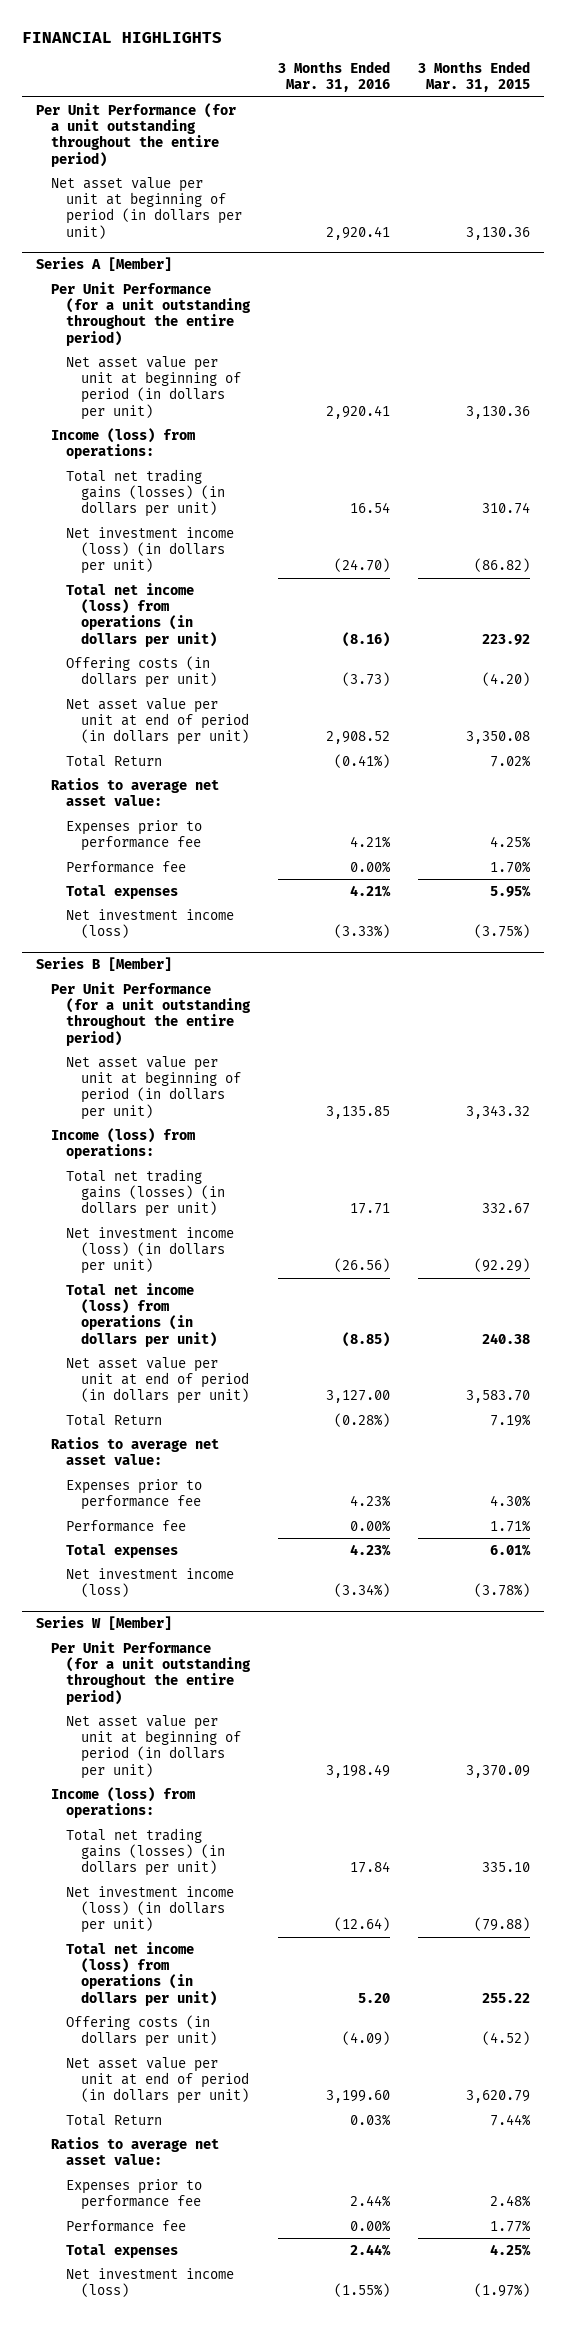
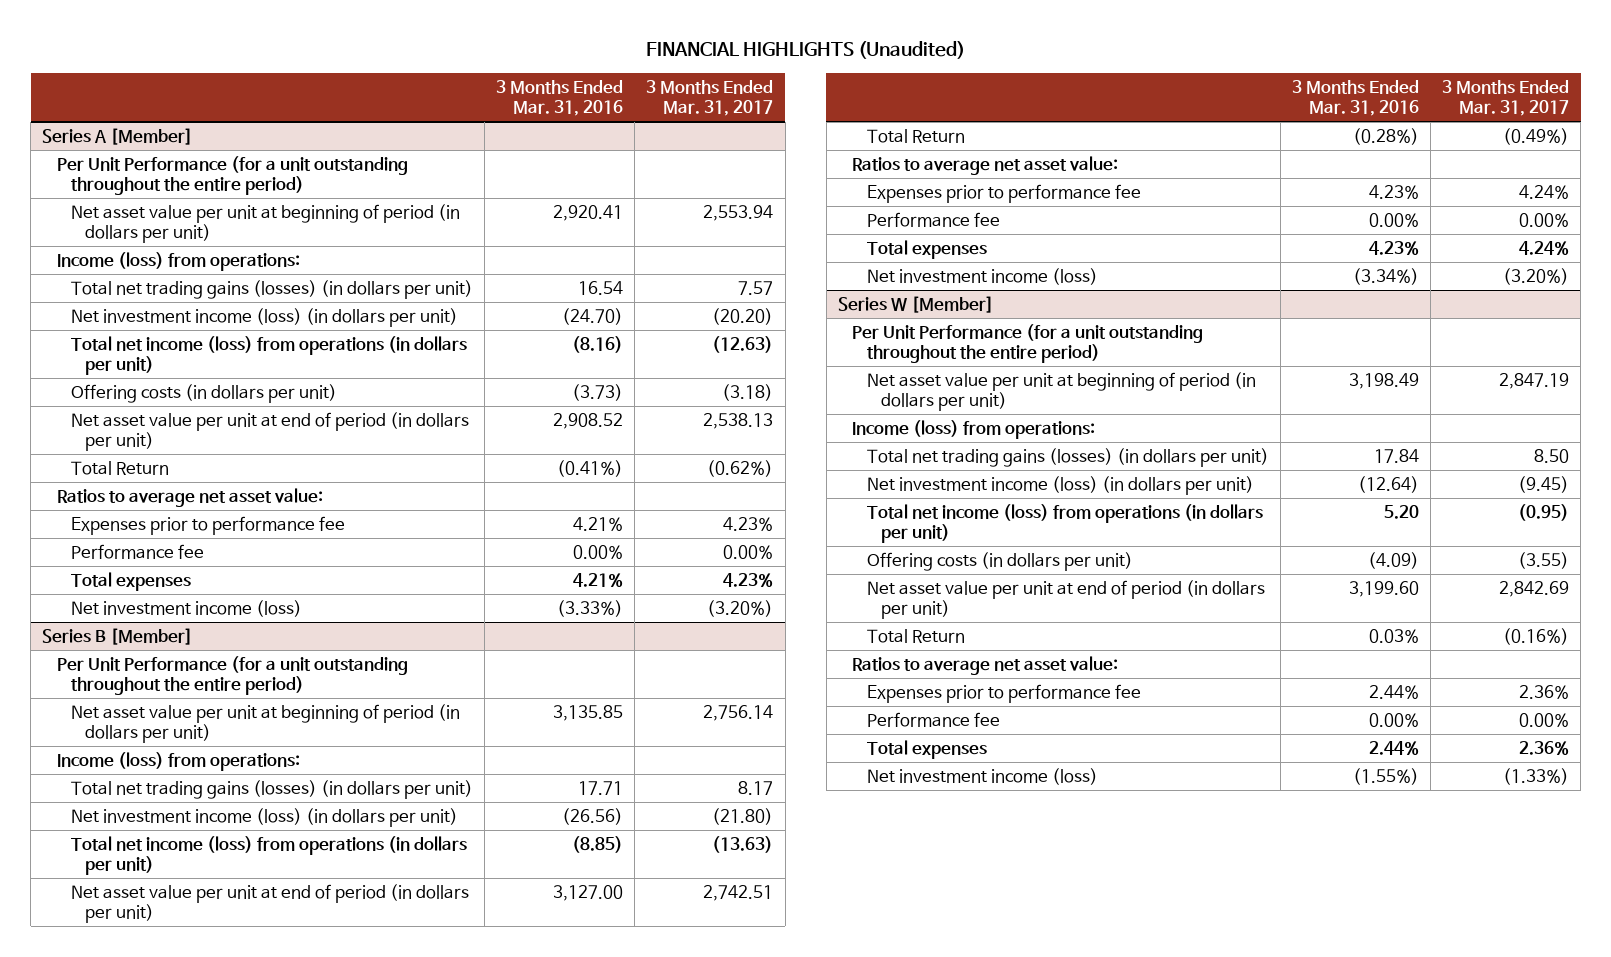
[21,31,222,43] FINANCIAL HIGHLIGHTS -> [645,41,965,60] FINANCIAL HIGHLIGHTS (Unaudited)
[418,60,531,93] 3 Months Ended Mar. 31, 2015 -> none
none -> [646,80,774,116] 3 Months Ended Mar. 31, 2017
[35,102,236,167] Per Unit Performance (for a unit outstanding throughout the entire period) -> none
[50,176,242,239] Net asset value per unit at beginning of period (in dollars per unit) -> none

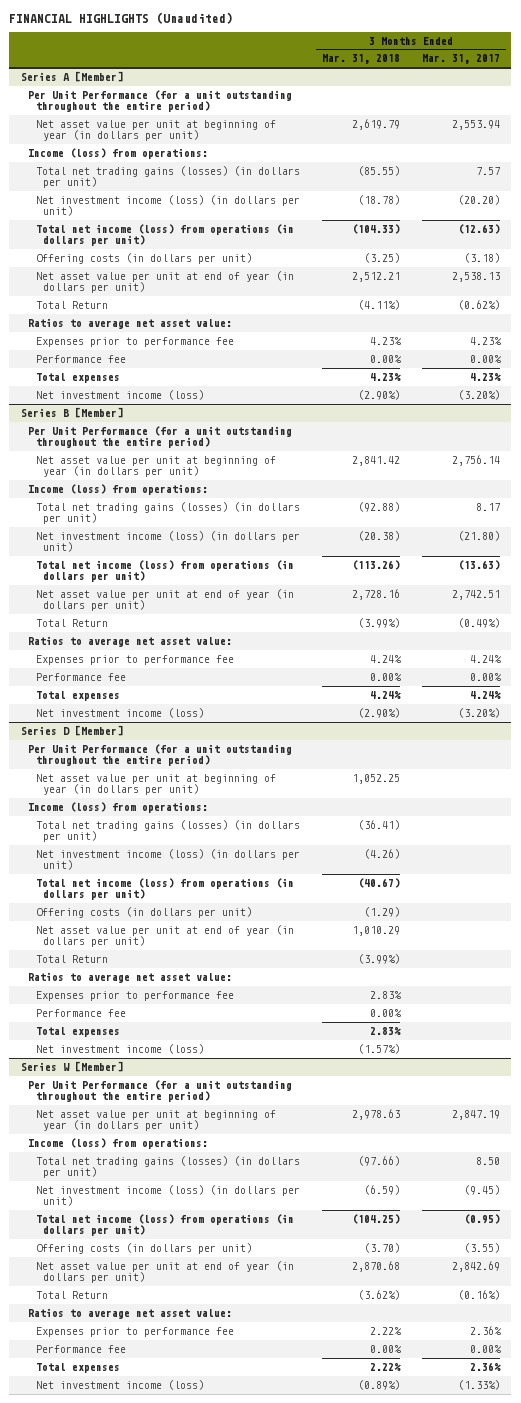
[496,80,624,116] 3 Months Ended Mar. 31, 2016 -> none
none -> [321,54,400,65] Mar. 31, 2018
[70,204,460,244] Net asset value per unit at beginning of period (in dollars per unit) -> [35,119,276,142] Net asset value per unit at beginning of year (in dollars per unit)
[70,412,469,452] Net asset value per unit at end of period (in dollars per unit) -> [35,270,294,294] Net asset value per unit at end of year (in dollars per unit)
[70,704,460,744] Net asset value per unit at beginning of period (in dollars per unit) -> [35,455,276,478] Net asset value per unit at beginning of year (in dollars per unit)
[70,884,469,924] Net asset value per unit at end of period (in dollars per unit) -> [35,588,294,612] Net asset value per unit at end of year (in dollars per unit)
none -> [20,724,123,736] Series D [Member]
none -> [28,743,293,767] Per Unit Performance (for a unit outstanding throughout the entire period)
none -> [35,773,276,796] Net asset value per unit at beginning of year (in dollars per unit)
none -> [28,801,209,813] Income (loss) from operations:
none -> [35,819,300,843] Total net trading gains (losses) (in dollars per unit)
none -> [35,848,300,871] Net investment income (loss) (in dollars per unit)
none -> [35,877,294,901] Total net income (loss) from operations (in dollars per unit)
none -> [35,906,252,918] Offering costs (in dollars per unit)
none -> [35,924,294,948] Net asset value per unit at end of year (in dollars per unit)
none -> [35,954,108,963] Total Return
none -> [28,971,233,983] Ratios to average net asset value:
none -> [35,990,234,1001] Expenses prior to performance fee
none -> [35,1008,126,1017] Performance fee
none -> [35,1026,120,1037] Total expenses
none -> [35,1043,204,1054] Net investment income (loss)
[866,372,1256,412] Net asset value per unit at beginning of period (in dollars per unit) -> [35,1109,276,1132] Net asset value per unit at beginning of year (in dollars per unit)
[866,580,1265,620] Net asset value per unit at end of period (in dollars per unit) -> [35,1260,294,1284] Net asset value per unit at end of year (in dollars per unit)

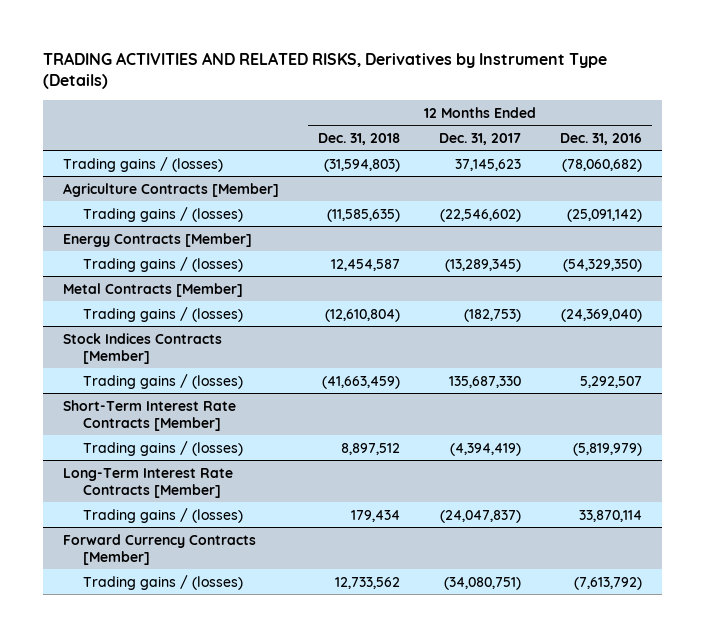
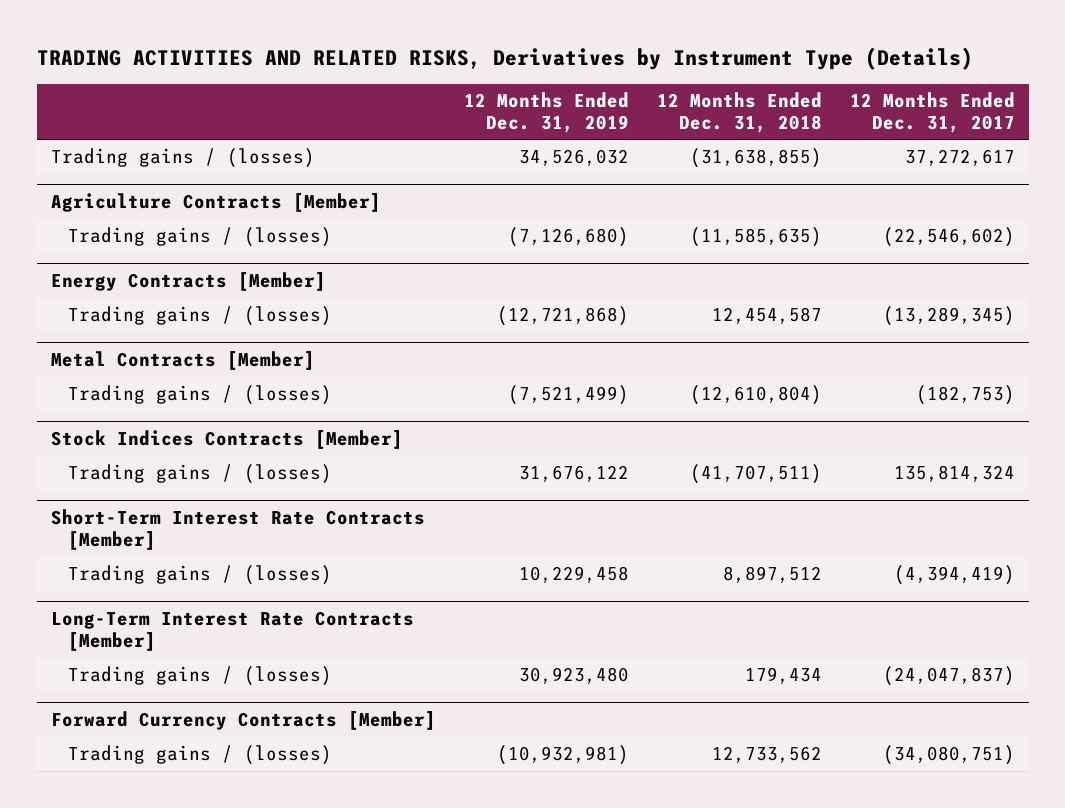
[559,132,642,145] Dec. 31, 2016 -> none
none -> [463,92,629,133] 12 Months Ended Dec. 31, 2019
[323,158,400,172] (31,594,803) -> [689,148,822,169] (31,638,855)
[454,158,521,171] 37,145,623 -> [904,149,1015,167] 37,272,617
[321,375,400,389] (41,663,459) -> [689,464,822,485] (41,707,511)
[448,375,521,388] 135,687,330 -> [893,465,1015,483] 135,814,324

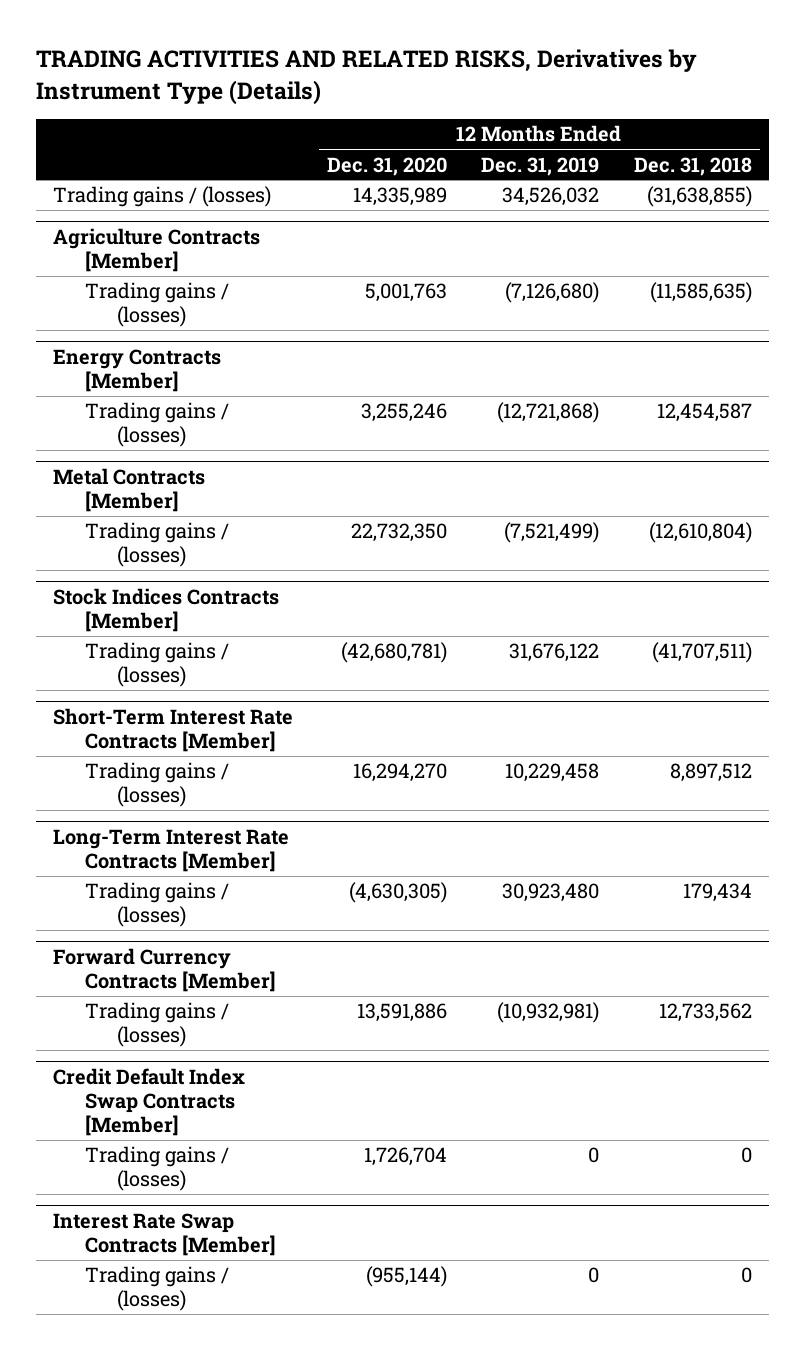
[849,92,1015,133] 12 Months Ended Dec. 31, 2017 -> none
none -> [327,156,448,176] Dec. 31, 2020
none -> [53,1068,246,1137] Credit Default Index Swap Contracts [Member]
none -> [85,1146,230,1192] Trading gains / (losses)
none -> [53,1213,277,1257] Interest Rate Swap Contracts [Member]
none -> [85,1266,230,1312] Trading gains / (losses)

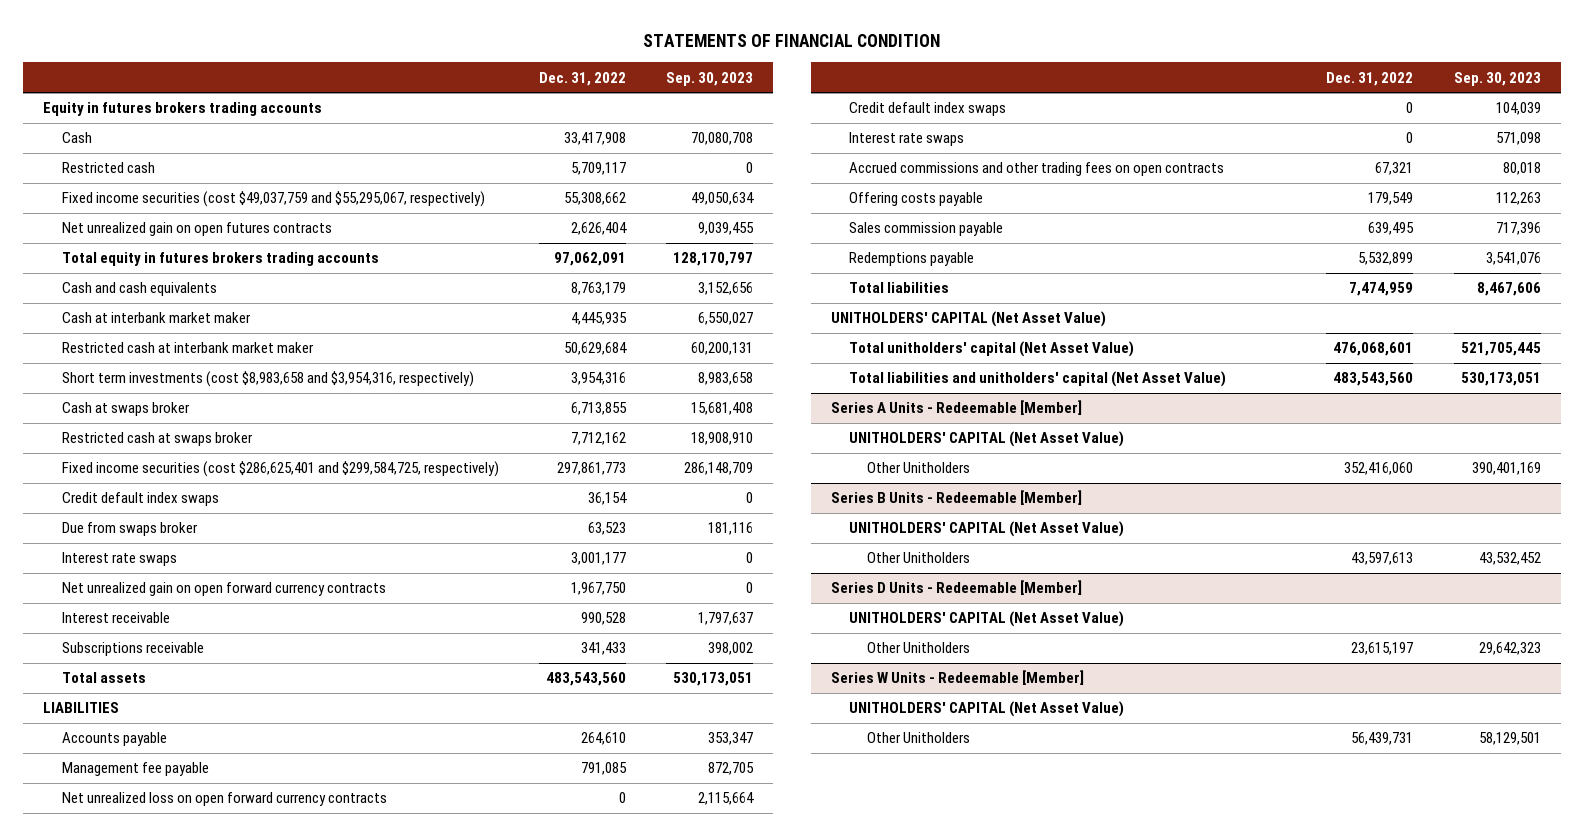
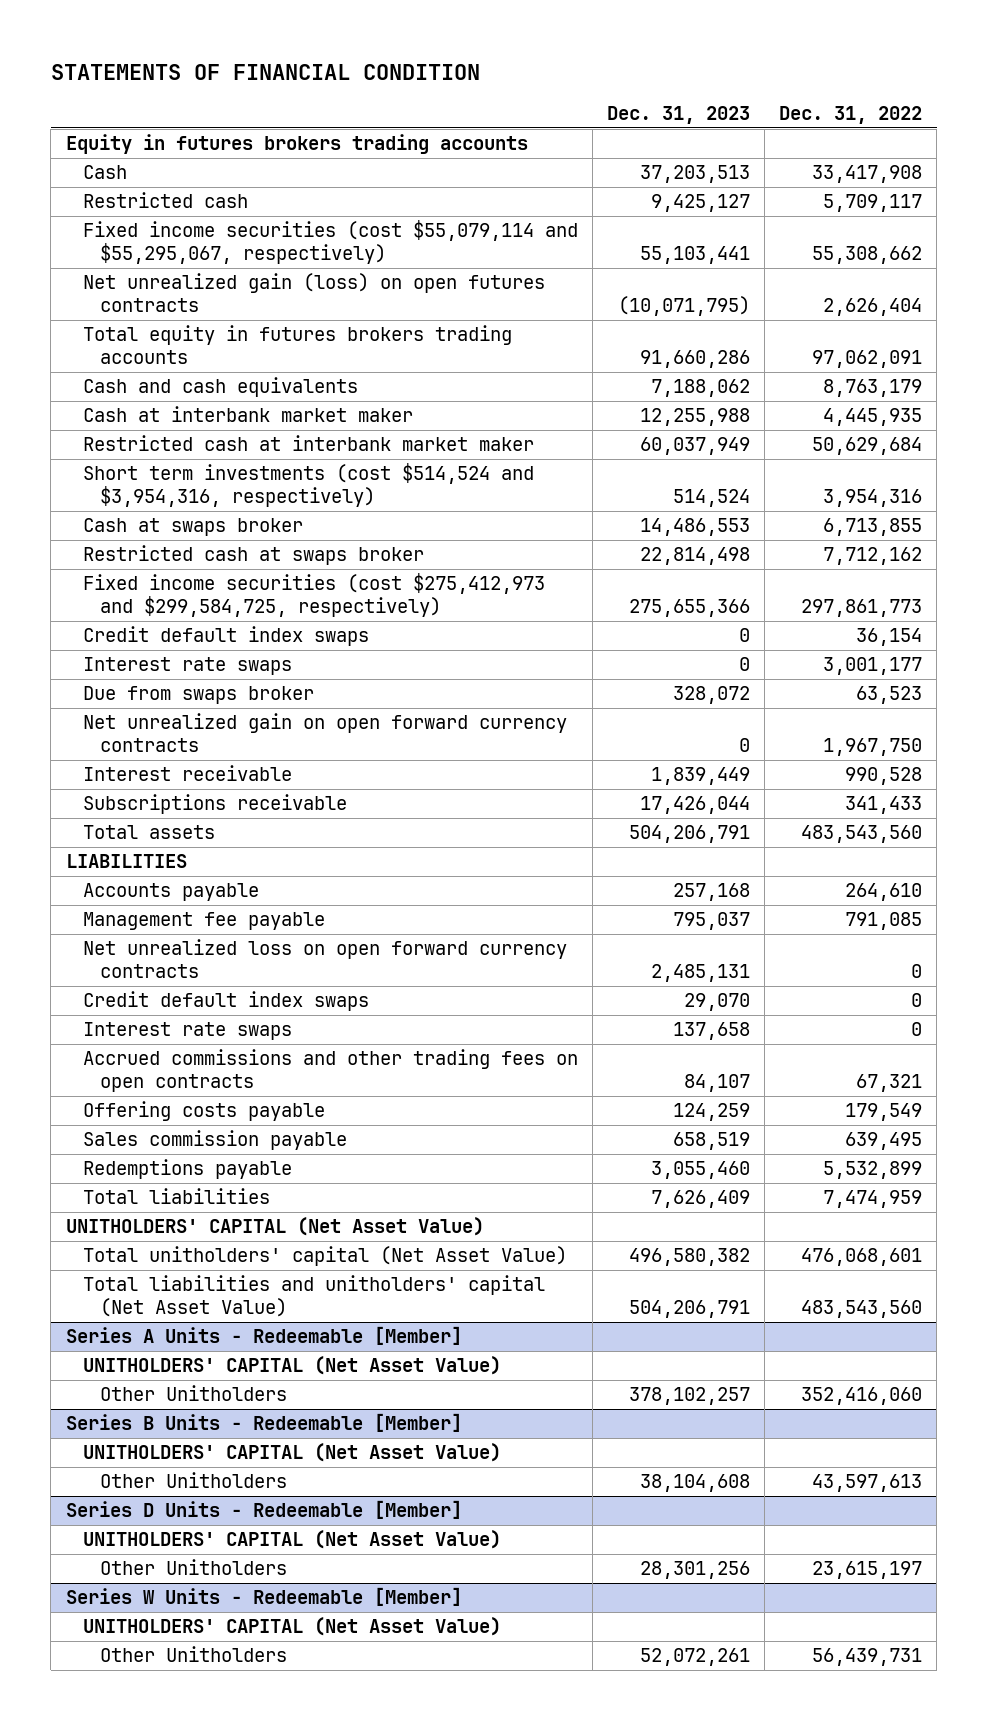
[665,71,753,86] Sep. 30, 2023 -> none
none -> [606,106,750,125] Dec. 31, 2023
[61,191,485,208] Fixed income securities (cost $49,037,759 and $55,295,067, respectively) -> [82,220,578,265] Fixed income securities (cost $55,079,114 and $55,295,067, respectively)
[61,222,332,237] Net unrealized gain on open futures contracts -> [82,273,545,313] Net unrealized gain (loss) on open futures contracts
[61,371,474,388] Short term investments (cost $8,983,658 and $3,954,316, respectively) -> [82,463,534,508] Short term investments (cost $514,524 and $3,954,316, respectively)
[61,461,499,478] Fixed income securities (cost $286,625,401 and $299,584,725, respectively) -> [82,573,545,618] Fixed income securities (cost $275,412,973 and $299,584,725, respectively)
[61,522,198,537] Due from swaps broker -> [82,686,314,705] Due from swaps broker

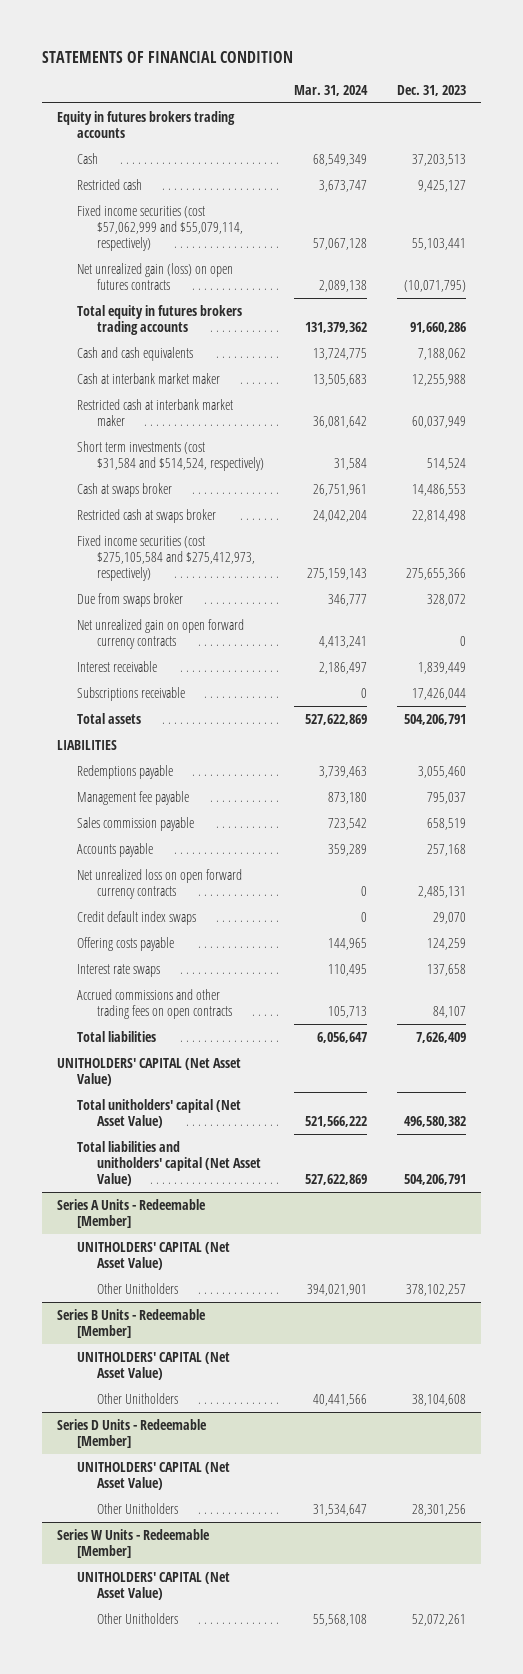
[779,106,923,125] Dec. 31, 2022 -> none
none -> [293,84,368,96] Mar. 31, 2024
[82,220,578,265] Fixed income securities (cost $55,079,114 and $55,295,067, respectively) -> [77,204,243,251] Fixed income securities (cost $57,062,999 and $55,079,114, respectively)
[82,463,534,508] Short term investments (cost $514,524 and $3,954,316, respectively) -> [77,440,264,471] Short term investments (cost $31,584 and $514,524, respectively)
[82,626,369,647] Credit default index swaps -> none
[82,657,292,676] Interest rate swaps -> none
[82,573,545,618] Fixed income securities (cost $275,412,973 and $299,584,725, respectively) -> [77,534,255,581] Fixed income securities (cost $275,105,584 and $275,412,973, respectively)
[82,1159,292,1180] Redemptions payable -> [77,764,174,779] Redemptions payable
[82,1130,347,1151] Sales commission payable -> [77,816,195,831] Sales commission payable
[82,883,259,902] Accounts payable -> [77,842,154,857] Accounts payable
[82,1101,325,1122] Offering costs payable -> [77,936,175,951] Offering costs payable

